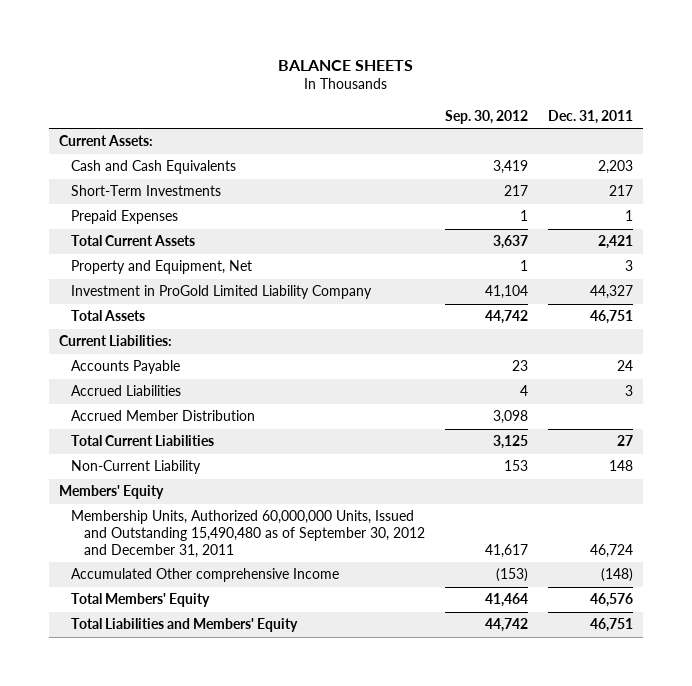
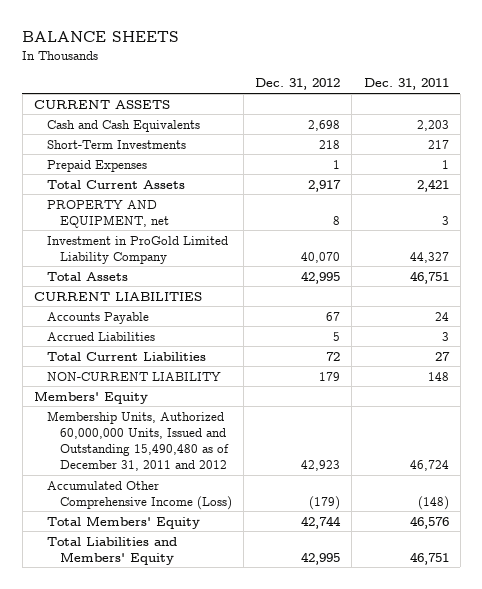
[445,109,529,124] Sep. 30, 2012 -> none
none -> [255,78,341,91] Dec. 31, 2012
[58,135,153,147] Current Assets: -> [33,99,170,109] CURRENT ASSETS
[71,260,253,275] Property and Equipment, Net -> [46,199,169,228] PROPERTY AND EQUIPMENT, net
[58,335,172,347] Current Liabilities: -> [33,291,202,301] CURRENT LIABILITIES
[71,410,256,422] Accrued Member Distribution -> none
[71,460,202,475] Non-Current Liability -> [46,371,221,381] NON-CURRENT LIABILITY
[71,510,425,558] Membership Units, Authorized 60,000,000 Units, Issued and Outstanding 15,490,480 as of September 30, 2012 and December 31, 2011 -> [46,410,229,471] Membership Units, Authorized 60,000,000 Units, Issued and Outstanding 15,490,480 as of December 31, 2011 and 2012
[71,568,340,583] Accumulated Other comprehensive Income -> [46,480,232,510] Accumulated Other Comprehensive Income (Loss)

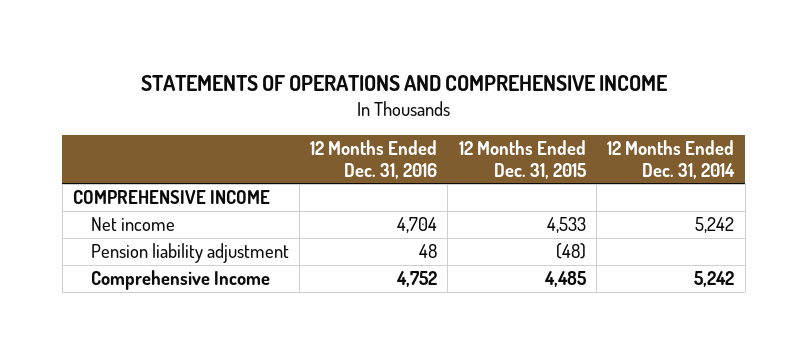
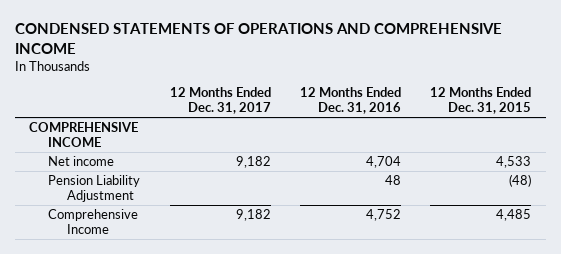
[140,75,668,92] STATEMENTS OF OPERATIONS AND COMPREHENSIVE INCOME -> [14,23,502,54] CONDENSED STATEMENTS OF OPERATIONS AND COMPREHENSIVE INCOME
[607,139,736,179] 12 Months Ended Dec. 31, 2014 -> none
none -> [169,87,271,115] 12 Months Ended Dec. 31, 2017
[90,243,289,264] Pension liability adjustment -> [48,175,141,202] Pension Liability Adjustment

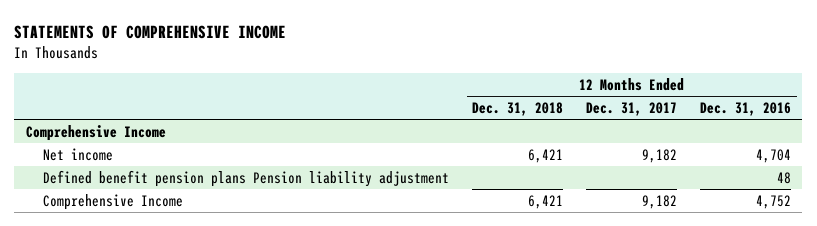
[14,23,502,54] CONDENSED STATEMENTS OF OPERATIONS AND COMPREHENSIVE INCOME -> [14,24,287,39] STATEMENTS OF COMPREHENSIVE INCOME
[430,87,532,115] 12 Months Ended Dec. 31, 2015 -> none
none -> [472,101,564,116] Dec. 31, 2018
[29,122,139,147] COMPREHENSIVE INCOME -> [25,124,166,141] Comprehensive Income
[48,175,141,202] Pension Liability Adjustment -> [43,169,450,187] Defined benefit pension plans Pension liability adjustment

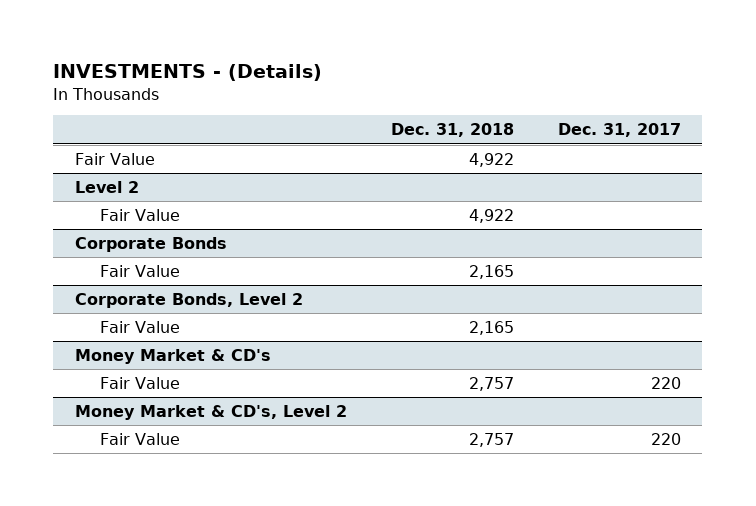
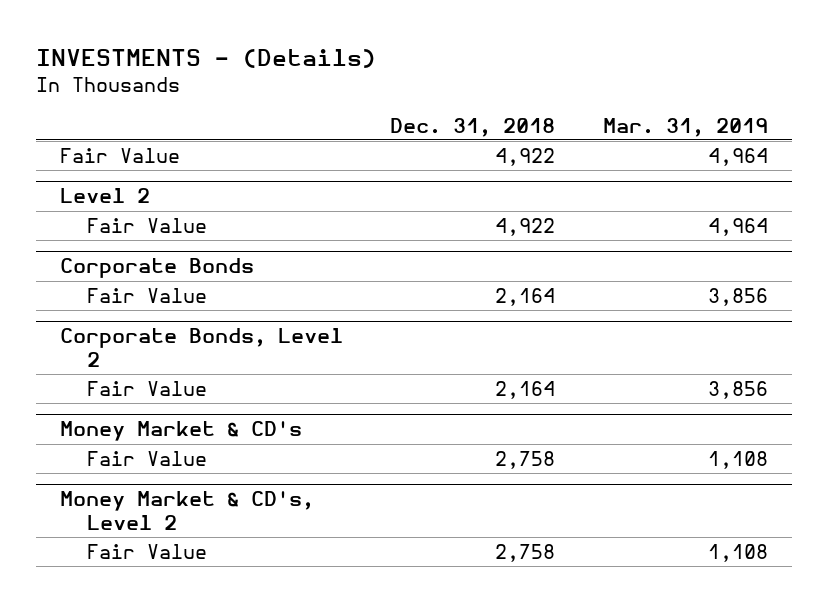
[557,123,681,138] Dec. 31, 2017 -> none
none -> [603,117,769,137] Mar. 31, 2019
[468,264,514,279] 2,165 -> [495,287,556,306] 2,164
[468,320,514,335] 2,165 -> [495,380,556,399] 2,164
[468,376,514,391] 2,757 -> [495,450,556,469] 2,758
[468,432,514,447] 2,757 -> [495,543,556,562] 2,758

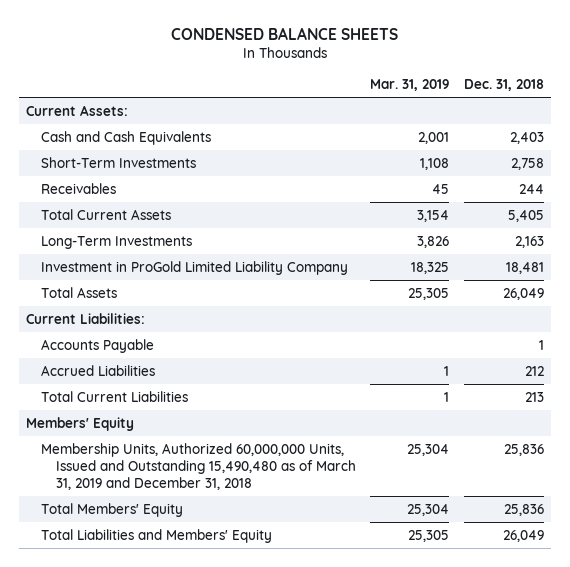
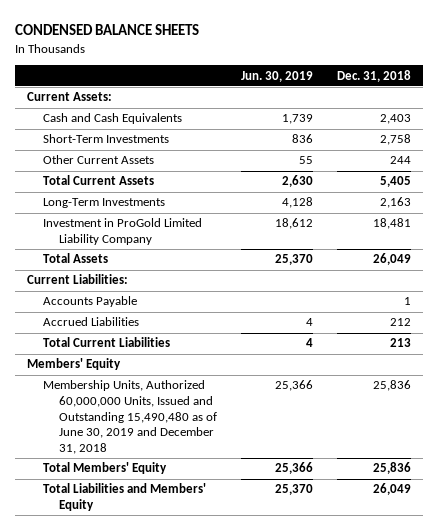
[370,79,450,92] Mar. 31, 2019 -> none
none -> [241,70,314,82] Jun. 30, 2019
[40,182,116,194] Receivables -> [43,155,155,165] Other Current Assets
[40,442,356,490] Membership Units, Authorized 60,000,000 Units, Issued and Outstanding 15,490,480 as of March 31, 2019 and December 31, 2018 -> [43,380,218,454] Membership Units, Authorized 60,000,000 Units, Issued and Outstanding 15,490,480 as of June 30, 2019 and December 31, 2018

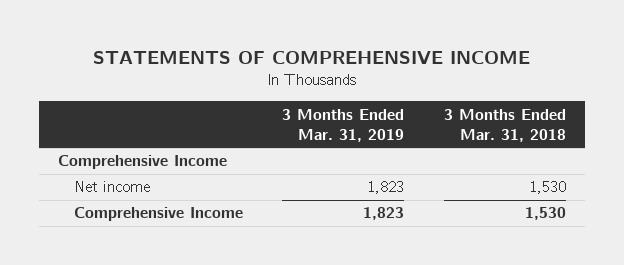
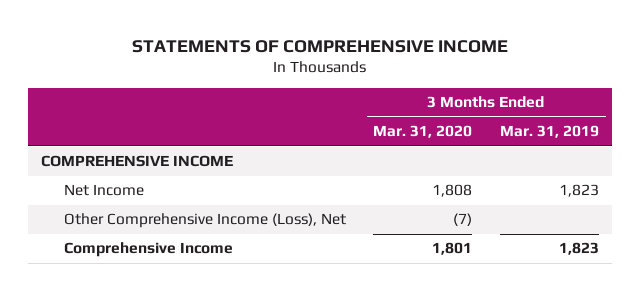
[443,108,566,142] 3 Months Ended Mar. 31, 2018 -> none
none -> [373,125,473,139] Mar. 31, 2020
[58,155,228,170] Comprehensive Income -> [41,155,234,168] COMPREHENSIVE INCOME
[73,181,150,193] Net income -> [63,184,144,197] Net Income
none -> [63,213,346,229] Other Comprehensive Income (Loss), Net

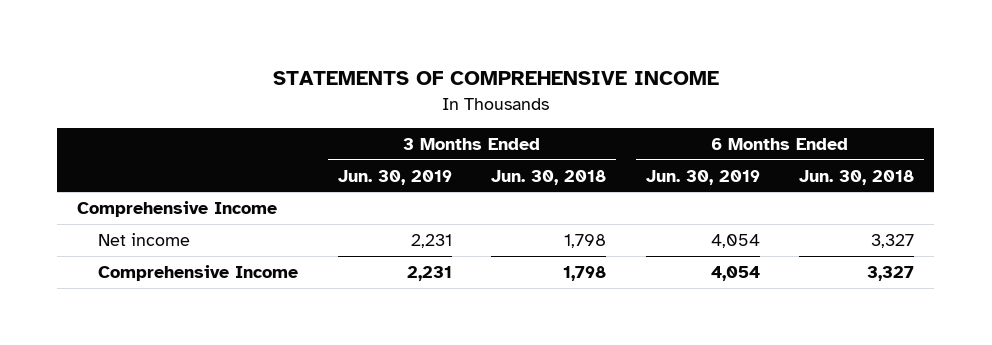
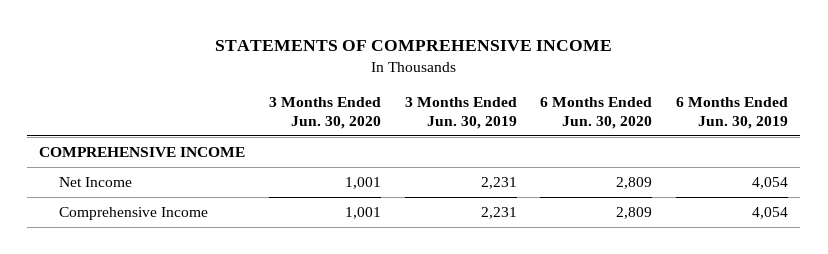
[491,169,607,185] Jun. 30, 2018 -> none
[799,169,915,185] Jun. 30, 2018 -> none
none -> [269,97,382,129] 3 Months Ended Jun. 30, 2020
none -> [540,97,653,129] 6 Months Ended Jun. 30, 2020
[77,201,278,218] Comprehensive Income -> [39,146,246,157] COMPREHENSIVE INCOME
[98,233,191,247] Net income -> [59,176,133,187] Net Income

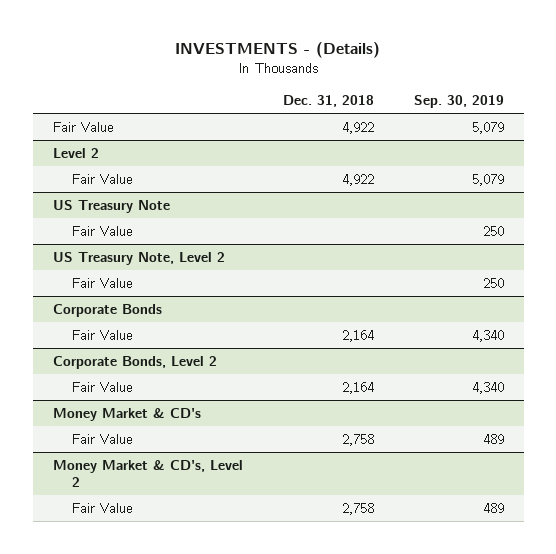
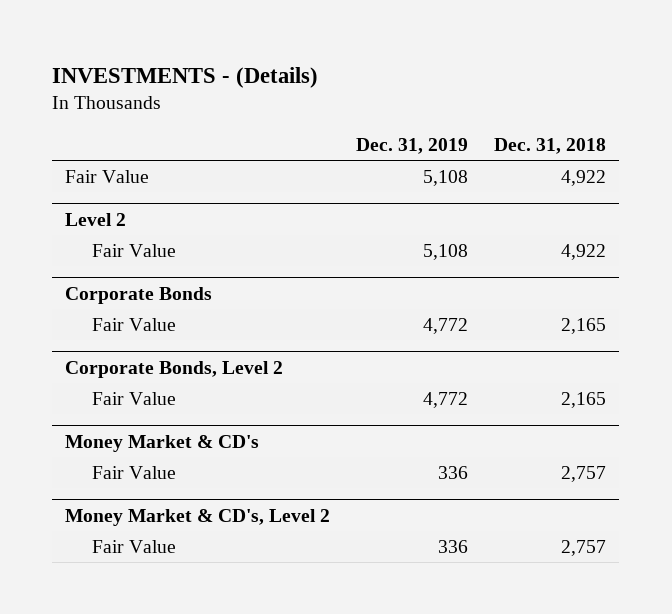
[413,94,504,108] Sep. 30, 2019 -> none
none -> [356,137,469,154] Dec. 31, 2019
[52,199,170,213] US Treasury Note -> none
[72,225,134,236] Fair Value -> none
[52,251,225,265] US Treasury Note, Level 2 -> none
[72,277,134,288] Fair Value -> none
[341,329,374,342] 2,164 -> [561,318,607,335] 2,165
[341,381,374,394] 2,164 -> [561,392,607,409] 2,165
[341,433,374,446] 2,758 -> [561,466,607,483] 2,757
[341,502,374,515] 2,758 -> [561,540,607,557] 2,757

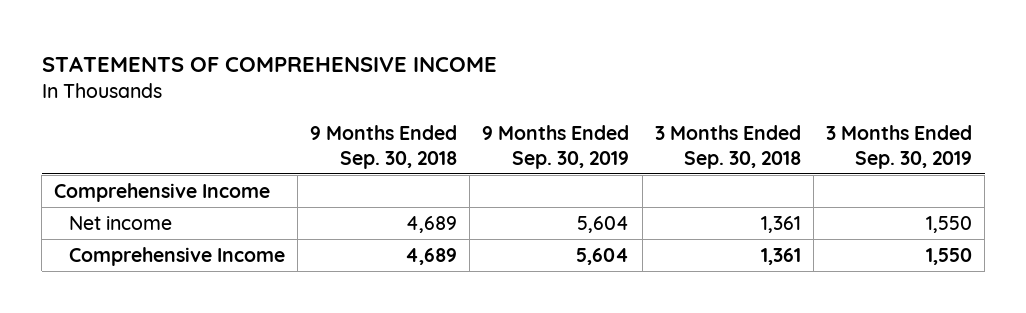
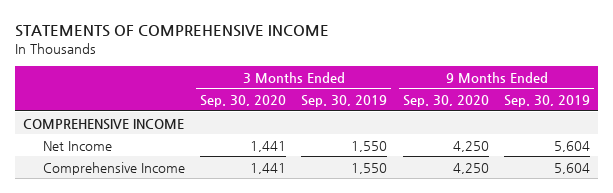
[310,125,458,169] 9 Months Ended Sep. 30, 2018 -> none
[654,125,801,169] 3 Months Ended Sep. 30, 2018 -> none
none -> [200,95,287,108] Sep. 30, 2020
none -> [402,95,489,108] Sep. 30, 2020
[54,183,271,203] Comprehensive Income -> [22,118,184,130] COMPREHENSIVE INCOME
[68,216,172,231] Net income -> [42,140,112,151] Net Income

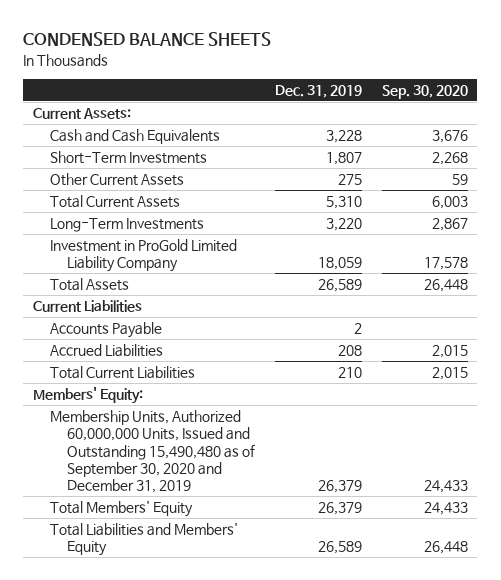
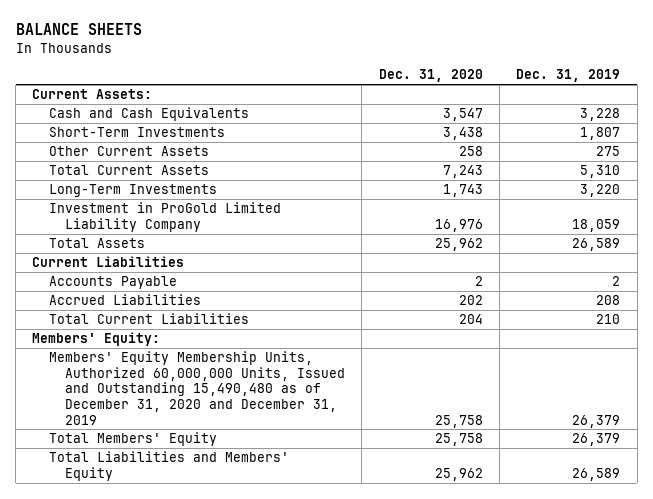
[23,32,272,47] CONDENSED BALANCE SHEETS -> [15,23,142,36] BALANCE SHEETS
[381,84,468,99] Sep. 30, 2020 -> none
none -> [378,69,483,83] Dec. 31, 2020
[50,410,255,494] Membership Units, Authorized 60,000,000 Units, Issued and Outstanding 15,490,480 as of September 30, 2020 and December 31, 2019 -> [48,351,346,425] Members' Equity Membership Units, Authorized 60,000,000 Units, Issued and Outstanding 15,490,480 as of December 31, 2020 and December 31, 2019

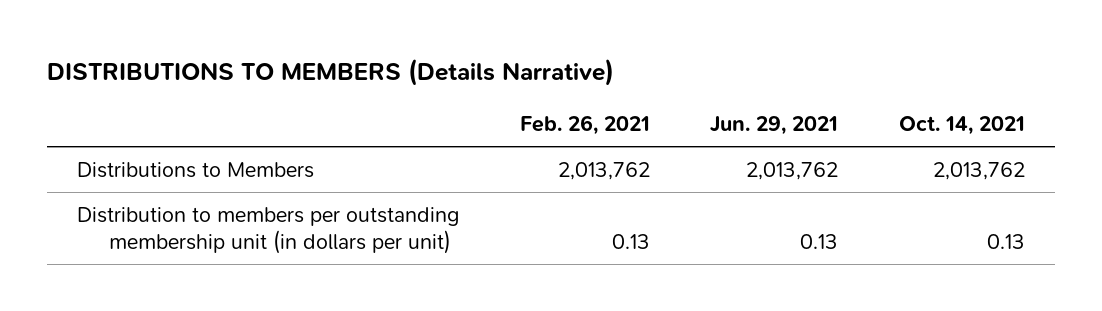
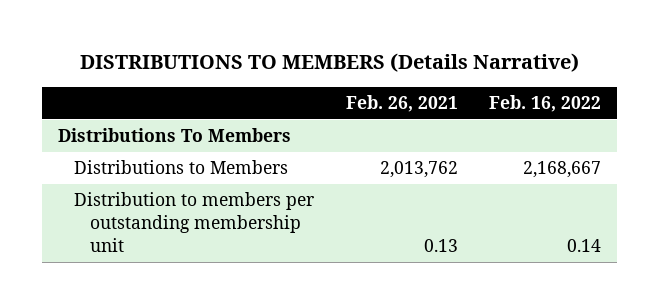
[710,116,839,136] Jun. 29, 2021 -> none
[898,116,1025,136] Oct. 14, 2021 -> none
none -> [489,95,602,113] Feb. 16, 2022
none -> [57,128,291,143] Distributions To Members
[77,206,460,254] Distribution to members per outstanding membership unit (in dollars per unit) -> [73,192,314,252] Distribution to members per outstanding membership unit

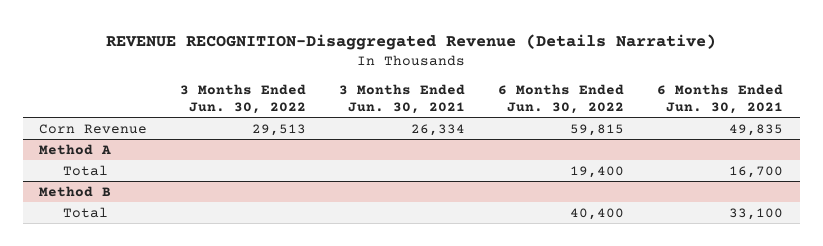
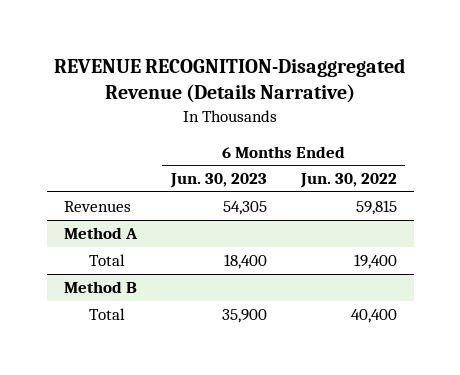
[180,84,307,115] 3 Months Ended Jun. 30, 2022 -> none
[339,84,466,115] 3 Months Ended Jun. 30, 2021 -> none
[657,84,784,115] 6 Months Ended Jun. 30, 2021 -> none
none -> [169,173,267,189] Jun. 30, 2023
[39,123,148,134] Corn Revenue -> [63,201,131,213] Revenues

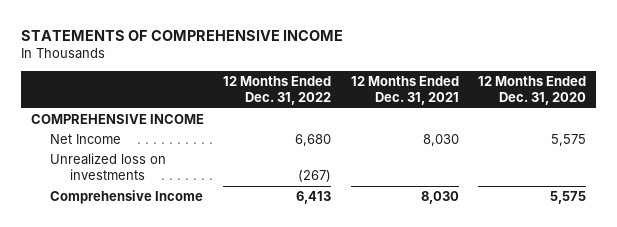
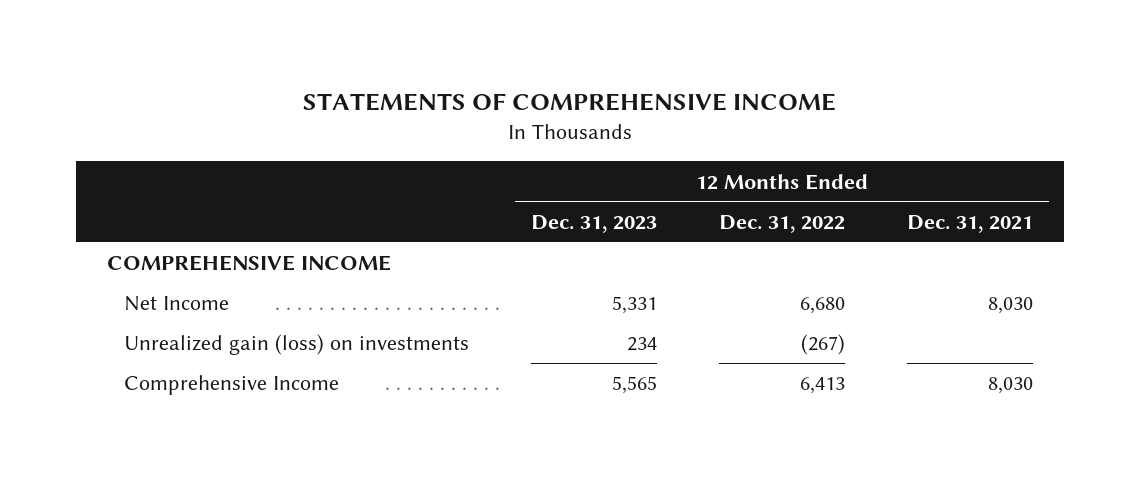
[478,75,587,106] 12 Months Ended Dec. 31, 2020 -> none
none -> [530,214,657,233] Dec. 31, 2023
[50,152,167,181] Unrealized loss on investments -> [123,334,469,356] Unrealized gain (loss) on investments

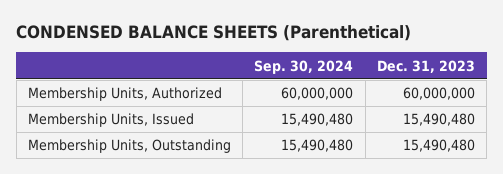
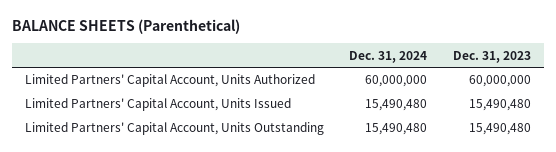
[16,25,412,42] CONDENSED BALANCE SHEETS (Parenthetical) -> [12,19,241,35] BALANCE SHEETS (Parenthetical)
[254,59,354,74] Sep. 30, 2024 -> none
none -> [349,50,428,63] Dec. 31, 2024
[27,87,222,102] Membership Units, Authorized -> [24,74,315,88] Limited Partners' Capital Account, Units Authorized
[27,113,194,128] Membership Units, Issued -> [24,98,291,112] Limited Partners' Capital Account, Units Issued
[27,139,231,154] Membership Units, Outstanding -> [24,122,324,136] Limited Partners' Capital Account, Units Outstanding

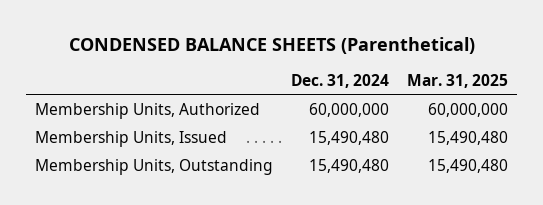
[12,19,241,35] BALANCE SHEETS (Parenthetical) -> [68,36,475,54] CONDENSED BALANCE SHEETS (Parenthetical)
[453,50,532,63] Dec. 31, 2023 -> none
none -> [406,73,508,88] Mar. 31, 2025
[24,74,315,88] Limited Partners' Capital Account, Units Authorized -> [35,102,261,119] Membership Units, Authorized
[24,98,291,112] Limited Partners' Capital Account, Units Issued -> [35,130,228,147] Membership Units, Issued
[24,122,324,136] Limited Partners' Capital Account, Units Outstanding -> [35,158,274,175] Membership Units, Outstanding

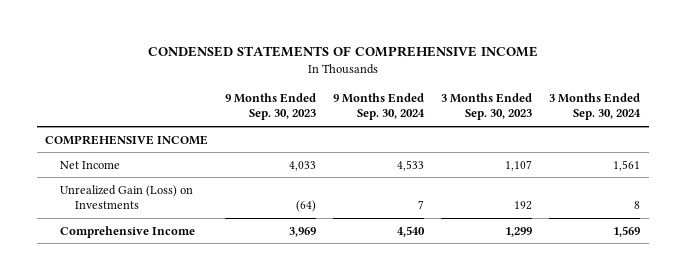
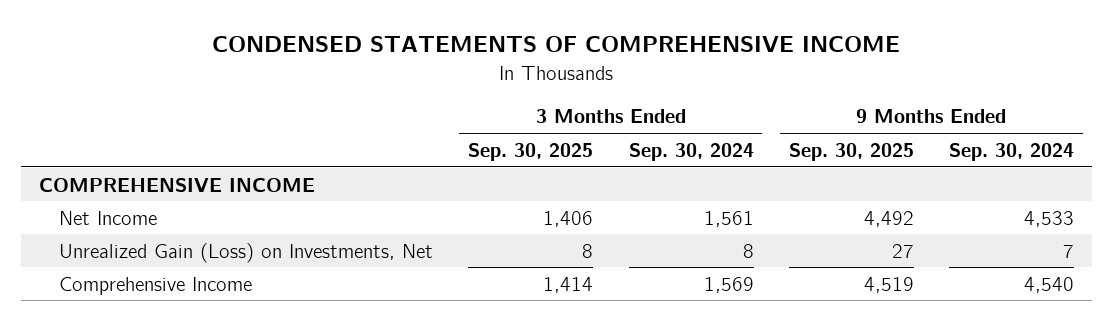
[225,92,317,121] 9 Months Ended Sep. 30, 2023 -> none
[441,92,533,121] 3 Months Ended Sep. 30, 2023 -> none
none -> [468,142,594,161] Sep. 30, 2025
none -> [788,142,914,161] Sep. 30, 2025
[60,184,194,210] Unrealized Gain (Loss) on Investments -> [59,242,434,263] Unrealized Gain (Loss) on Investments, Net

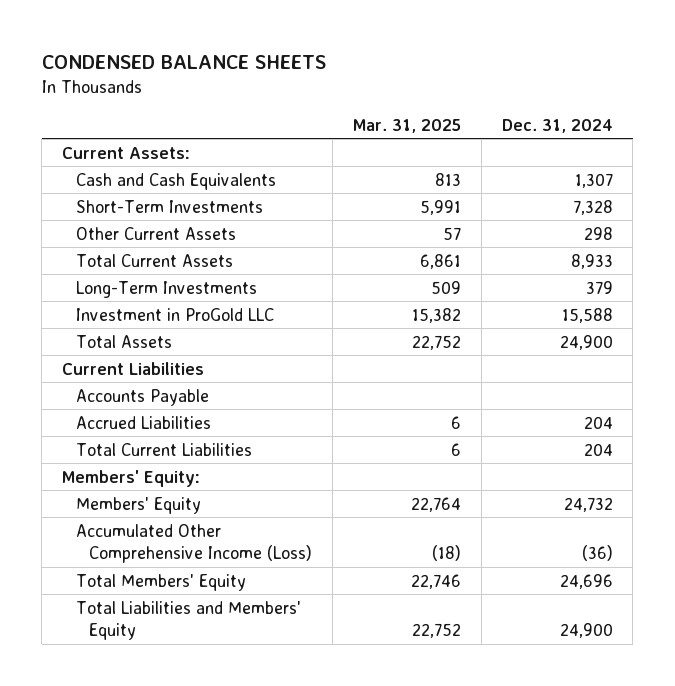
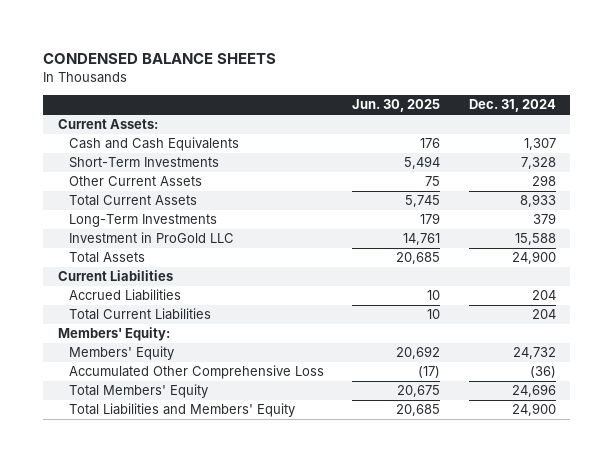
[352,118,461,133] Mar. 31, 2025 -> none
none -> [352,99,441,113] Jun. 30, 2025
[75,388,209,406] Accounts Payable -> none
[75,523,313,564] Accumulated Other Comprehensive Income (Loss) -> [68,365,324,380] Accumulated Other Comprehensive Loss

